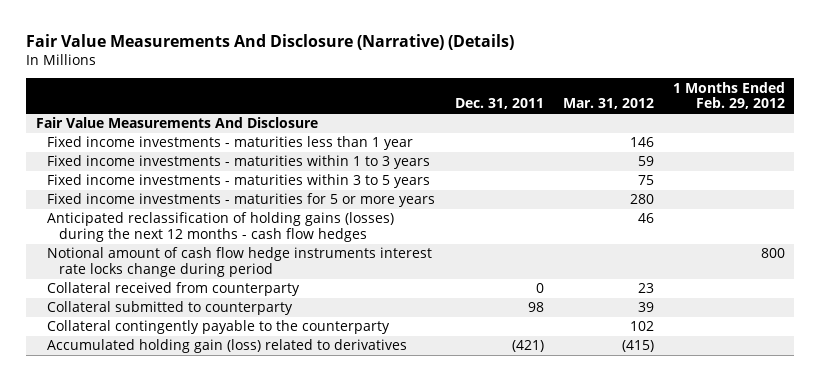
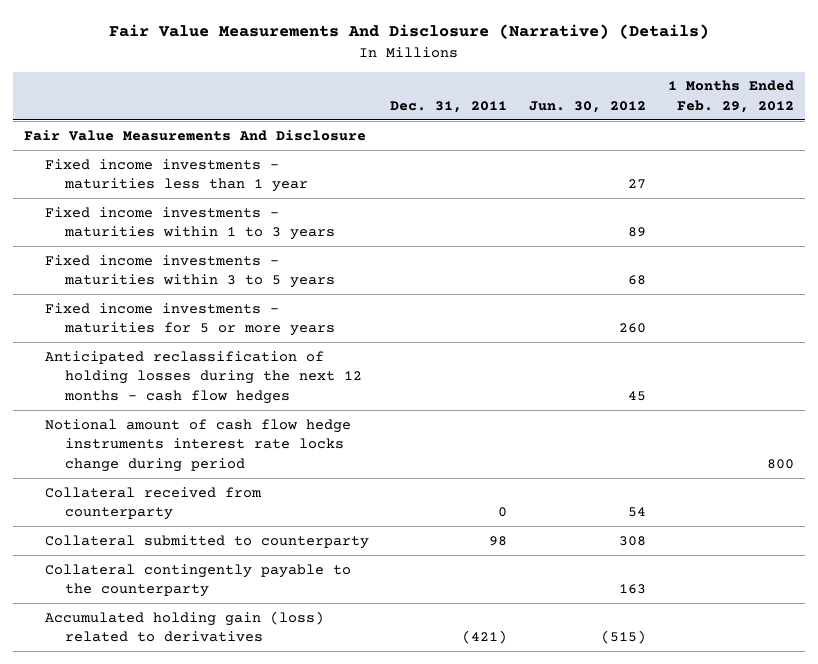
[562,98,654,110] Mar. 31, 2012 -> none
none -> [529,100,647,113] Jun. 30, 2012
[47,212,395,243] Anticipated reclassification of holding gains (losses) during the next 12 months - cash flow hedges -> [44,350,363,404] Anticipated reclassification of holding losses during the next 12 months - cash flow hedges

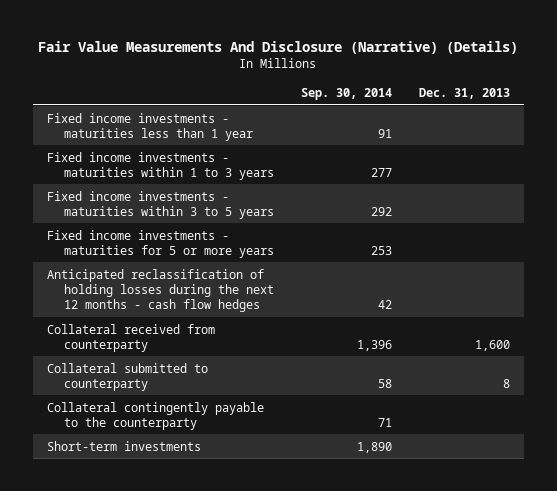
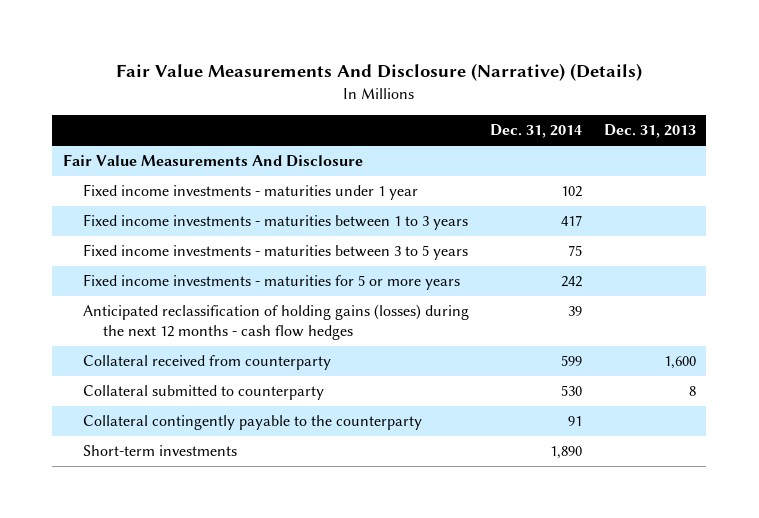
[301,87,393,100] Sep. 30, 2014 -> none
none -> [490,124,583,139] Dec. 31, 2014
none -> [62,154,363,168] Fair Value Measurements And Disclosure
[46,112,254,141] Fixed income investments - maturities less than 1 year -> [83,184,419,201] Fixed income investments - maturities under 1 year
[46,151,275,180] Fixed income investments - maturities within 1 to 3 years -> [83,214,469,231] Fixed income investments - maturities between 1 to 3 years
[46,190,275,219] Fixed income investments - maturities within 3 to 5 years -> [83,244,469,261] Fixed income investments - maturities between 3 to 5 years
[46,268,275,312] Anticipated reclassification of holding losses during the next 12 months - cash flow hedges -> [83,304,470,340] Anticipated reclassification of holding gains (losses) during the next 12 months - cash flow hedges

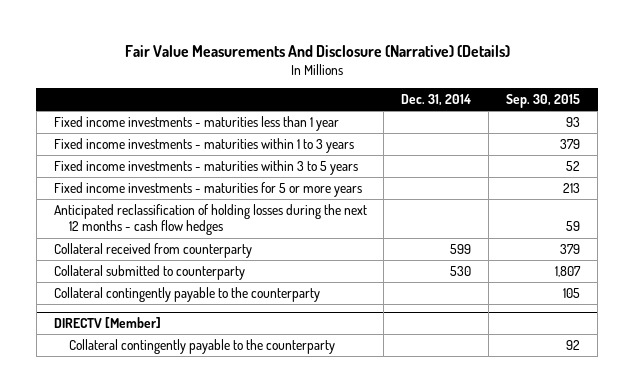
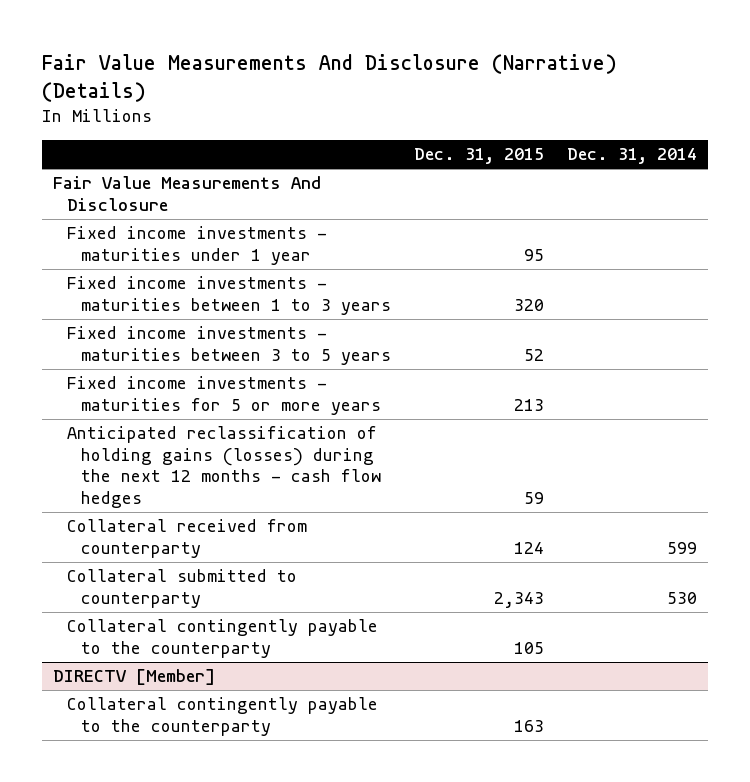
[506,94,581,109] Sep. 30, 2015 -> none
none -> [414,148,545,165] Dec. 31, 2015
none -> [53,176,322,211] Fair Value Measurements And Disclosure
[53,116,339,132] Fixed income investments - maturities less than 1 year -> [67,226,328,265] Fixed income investments - maturities under 1 year
[53,138,354,154] Fixed income investments - maturities within 1 to 3 years -> [67,276,392,315] Fixed income investments - maturities between 1 to 3 years
[53,160,358,176] Fixed income investments - maturities within 3 to 5 years -> [67,326,392,365] Fixed income investments - maturities between 3 to 5 years
[53,204,367,236] Anticipated reclassification of holding losses during the next 12 months - cash flow hedges -> [67,426,382,508] Anticipated reclassification of holding gains (losses) during the next 12 months - cash flow hedges

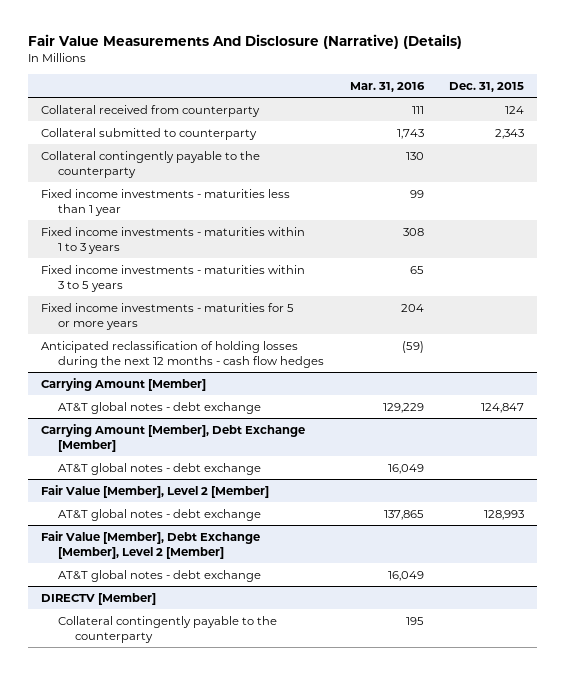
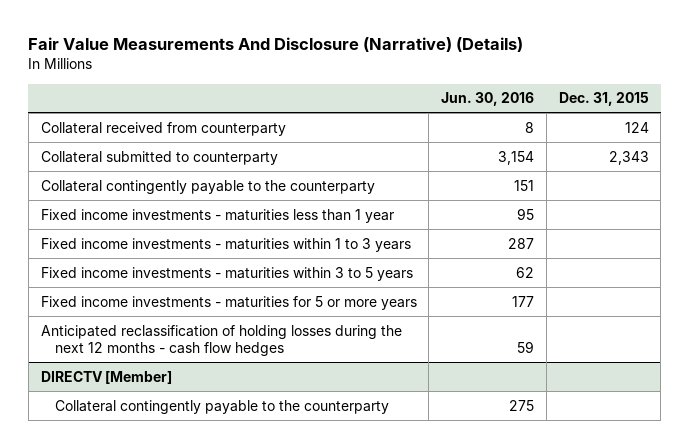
[349,81,425,92] Mar. 31, 2016 -> none
none -> [441,92,535,107] Jun. 30, 2016
[40,377,206,391] Carrying Amount [Member] -> none
[58,401,262,414] AT&T global notes - debt exchange -> none
[40,423,305,452] Carrying Amount [Member], Debt Exchange [Member] -> none
[58,462,262,475] AT&T global notes - debt exchange -> none
[40,484,269,498] Fair Value [Member], Level 2 [Member] -> none
[58,508,262,521] AT&T global notes - debt exchange -> none
[40,530,260,559] Fair Value [Member], Debt Exchange [Member], Level 2 [Member] -> none
[58,569,262,582] AT&T global notes - debt exchange -> none

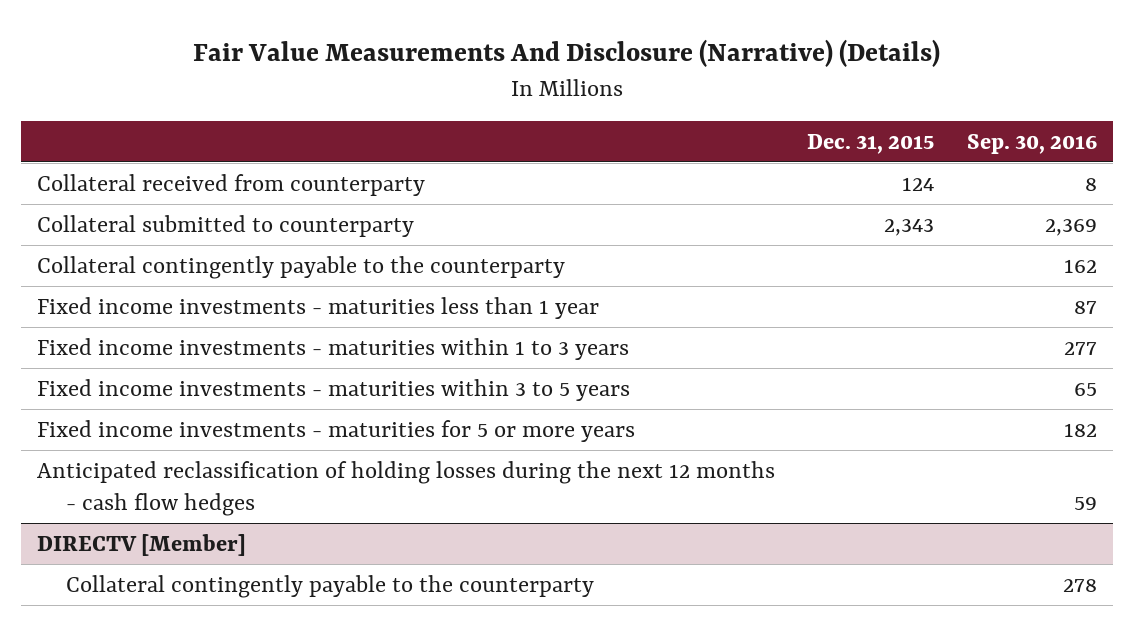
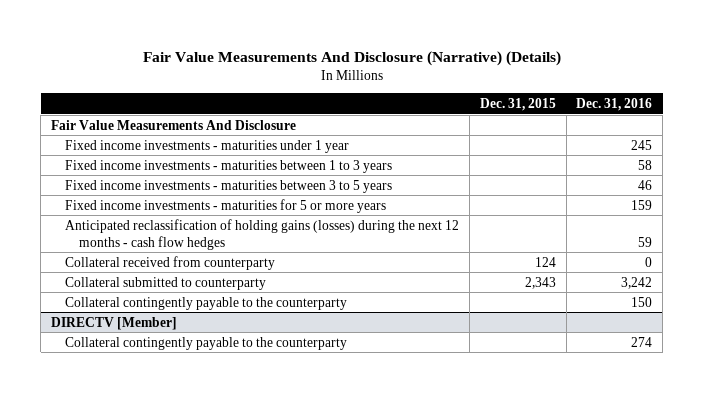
[966,133,1097,154] Sep. 30, 2016 -> none
none -> [576,98,653,112] Dec. 31, 2016
none -> [51,119,297,130] Fair Value Measurements And Disclosure
none -> [65,139,350,153] Fixed income investments - maturities under 1 year
none -> [65,159,393,173] Fixed income investments - maturities between 1 to 3 years
none -> [65,179,393,193] Fixed income investments - maturities between 3 to 5 years
[37,419,636,442] Fixed income investments - maturities for 5 or more years -> [65,198,387,213] Fixed income investments - maturities for 5 or more years
none -> [65,218,460,250] Anticipated reclassification of holding gains (losses) during the next 12 months - cash flow hedges
[37,296,600,319] Fixed income investments - maturities less than 1 year -> none
[37,337,630,360] Fixed income investments - maturities within 1 to 3 years -> none
[37,378,631,401] Fixed income investments - maturities within 3 to 5 years -> none
[37,460,776,517] Anticipated reclassification of holding losses during the next 12 months - cash flow hedges -> none

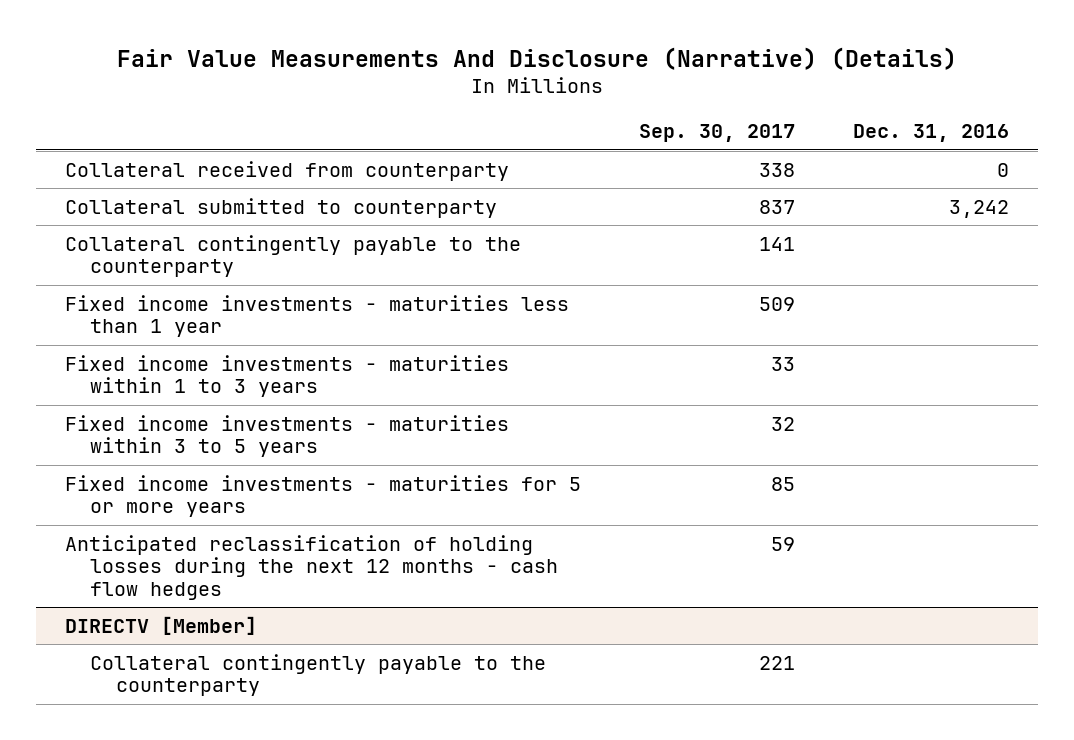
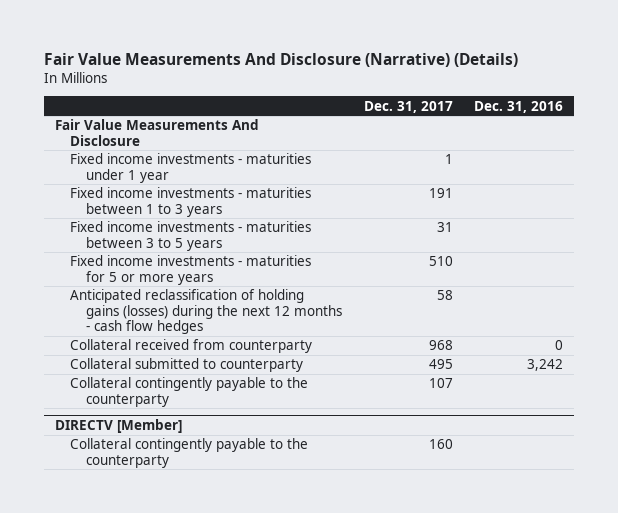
[639,124,796,143] Sep. 30, 2017 -> none
none -> [363,100,453,113] Dec. 31, 2017
none -> [54,119,259,146] Fair Value Measurements And Disclosure
none -> [70,153,312,183] Fixed income investments - maturities under 1 year
none -> [70,187,312,217] Fixed income investments - maturities between 1 to 3 years
none -> [70,221,312,251] Fixed income investments - maturities between 3 to 5 years
[65,474,582,518] Fixed income investments - maturities for 5 or more years -> [70,255,312,285] Fixed income investments - maturities for 5 or more years
none -> [70,289,343,335] Anticipated reclassification of holding gains (losses) during the next 12 months - cash flow hedges
[65,294,570,338] Fixed income investments - maturities less than 1 year -> none
[65,354,510,398] Fixed income investments - maturities within 1 to 3 years -> none
[65,414,510,458] Fixed income investments - maturities within 3 to 5 years -> none
[65,534,559,601] Anticipated reclassification of holding losses during the next 12 months - cash flow hedges -> none

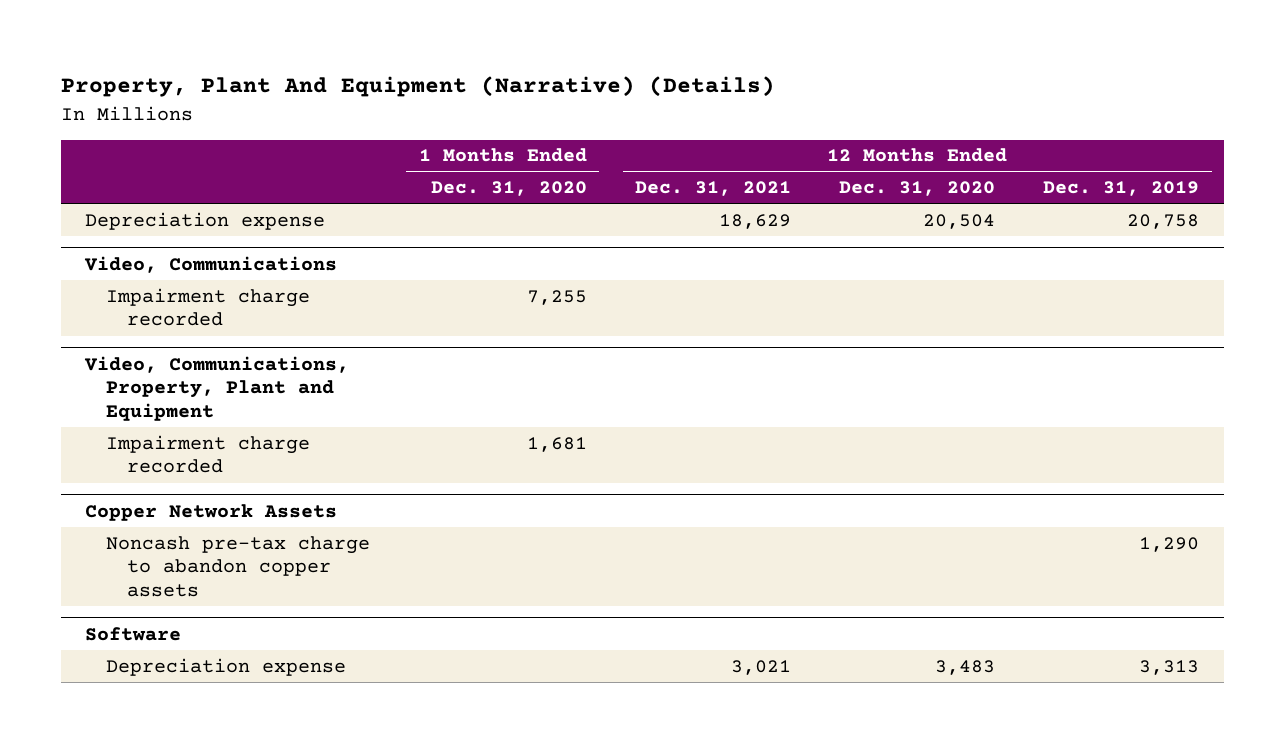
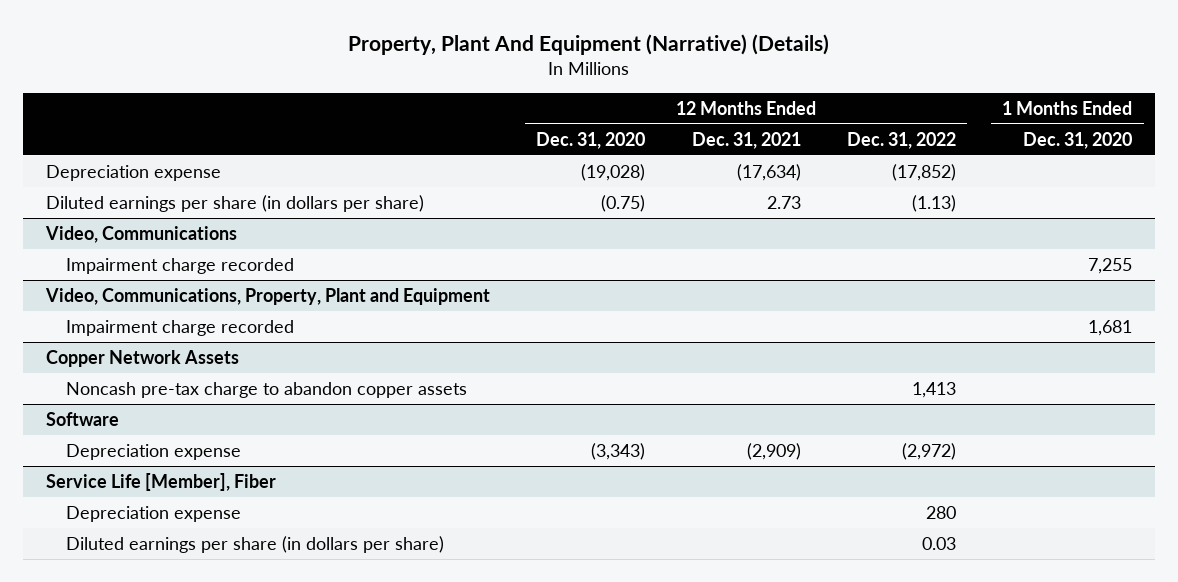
[1043,181,1200,197] Dec. 31, 2019 -> none
none -> [846,131,956,149] Dec. 31, 2022
[718,213,791,229] 18,629 -> [736,163,801,181] (17,634)
[923,213,996,229] 20,504 -> [581,163,646,181] (19,028)
none -> [45,194,424,212] Diluted earnings per share (in dollars per share)
[730,659,791,675] 3,021 -> [746,442,801,460] (2,909)
[935,659,996,675] 3,483 -> [591,442,646,460] (3,343)
none -> [45,472,276,491] Service Life [Member], Fiber
none -> [65,505,241,522] Depreciation expense
none -> [65,535,444,553] Diluted earnings per share (in dollars per share)

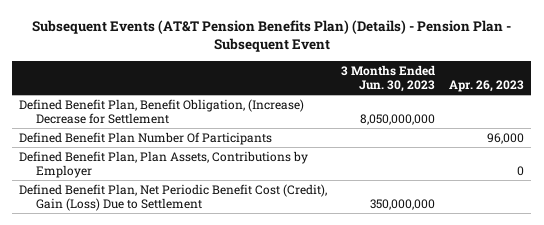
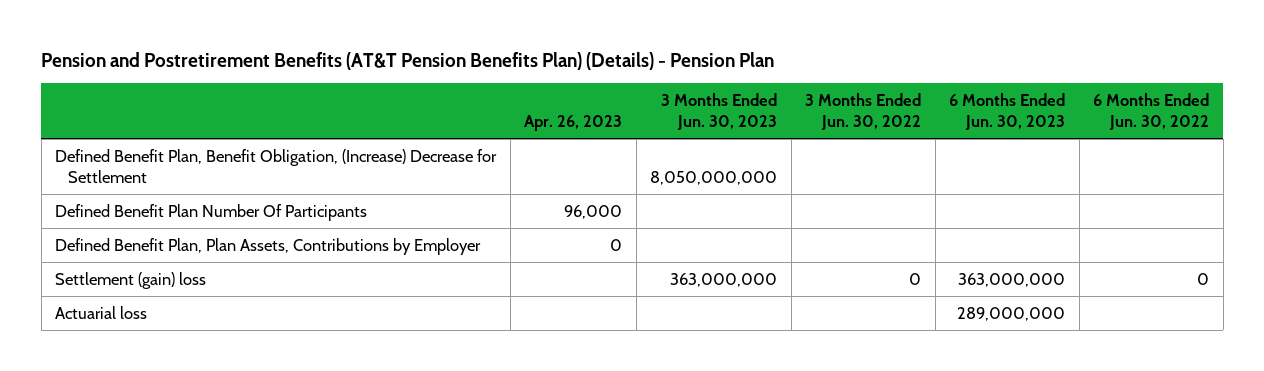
[31,19,511,53] Subsequent Events (AT&T Pension Benefits Plan) (Details) - Pension Plan - Subsequent Event -> [41,51,775,70] Pension and Postretirement Benefits (AT&T Pension Benefits Plan) (Details) - Pension Plan
none -> [805,93,922,131] 3 Months Ended Jun. 30, 2022
none -> [949,93,1066,131] 6 Months Ended Jun. 30, 2023
none -> [1093,93,1210,131] 6 Months Ended Jun. 30, 2022
[19,183,328,211] Defined Benefit Plan, Net Periodic Benefit Cost (Credit), Gain (Loss) Due to Settlement -> [55,271,207,289] Settlement (gain) loss
[370,198,436,210] 350,000,000 -> [670,272,778,287] 363,000,000
none -> [55,305,148,319] Actuarial loss

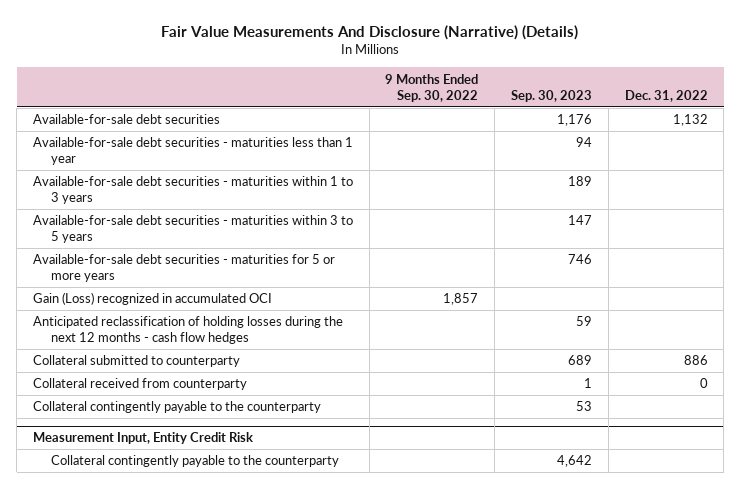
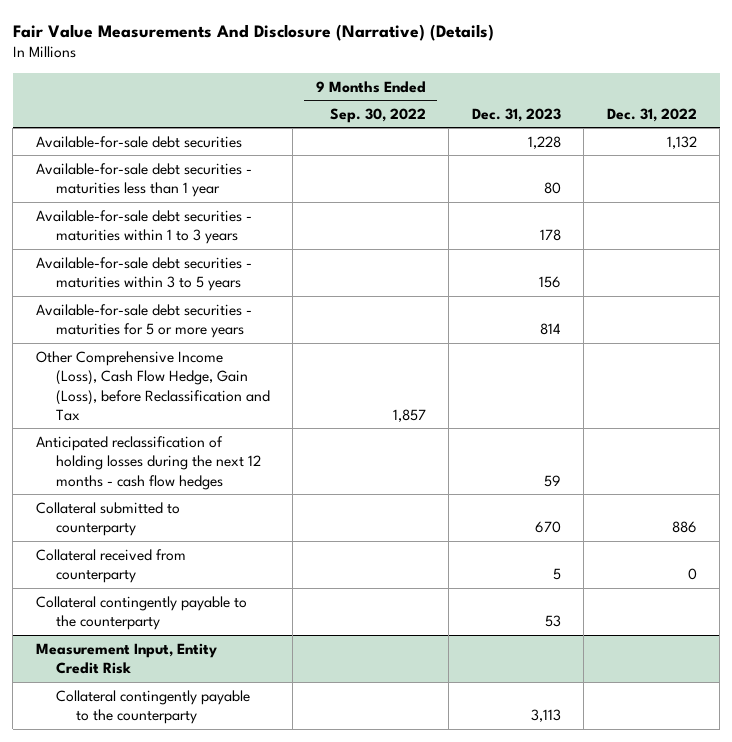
[510,89,592,102] Sep. 30, 2023 -> none
none -> [471,107,561,122] Dec. 31, 2023
[32,292,272,306] Gain (Loss) recognized in accumulated OCI -> [35,350,270,421] Other Comprehensive Income (Loss), Cash Flow Hedge, Gain (Loss), before Reclassification and Tax

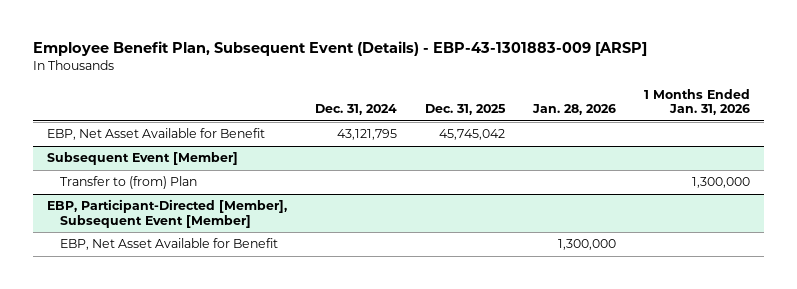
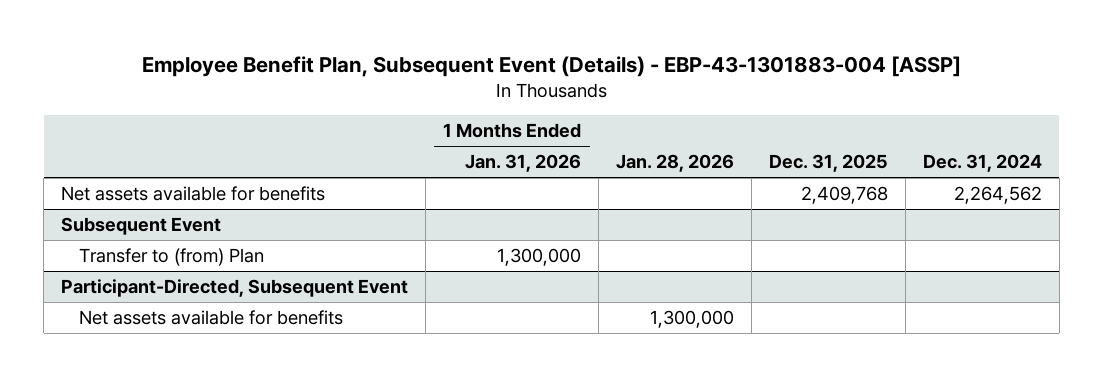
[33,40,648,56] Employee Benefit Plan, Subsequent Event (Details) - EBP-43-1301883-009 [ARSP] -> [141,56,961,78] Employee Benefit Plan, Subsequent Event (Details) - EBP-43-1301883-004 [ASSP]
[47,128,266,141] EBP, Net Asset Available for Benefit -> [61,185,326,201] Net assets available for benefits
[337,129,398,141] 43,121,795 -> [953,185,1042,204] 2,264,562
[439,129,506,141] 45,745,042 -> [801,185,889,204] 2,409,768
[47,152,239,166] Subsequent Event [Member] -> [61,216,222,235] Subsequent Event
[47,199,288,228] EBP, Participant-Directed [Member], Subsequent Event [Member] -> [61,278,409,297] Participant-Directed, Subsequent Event
[59,238,278,251] EBP, Net Asset Available for Benefit -> [78,309,343,325] Net assets available for benefits

